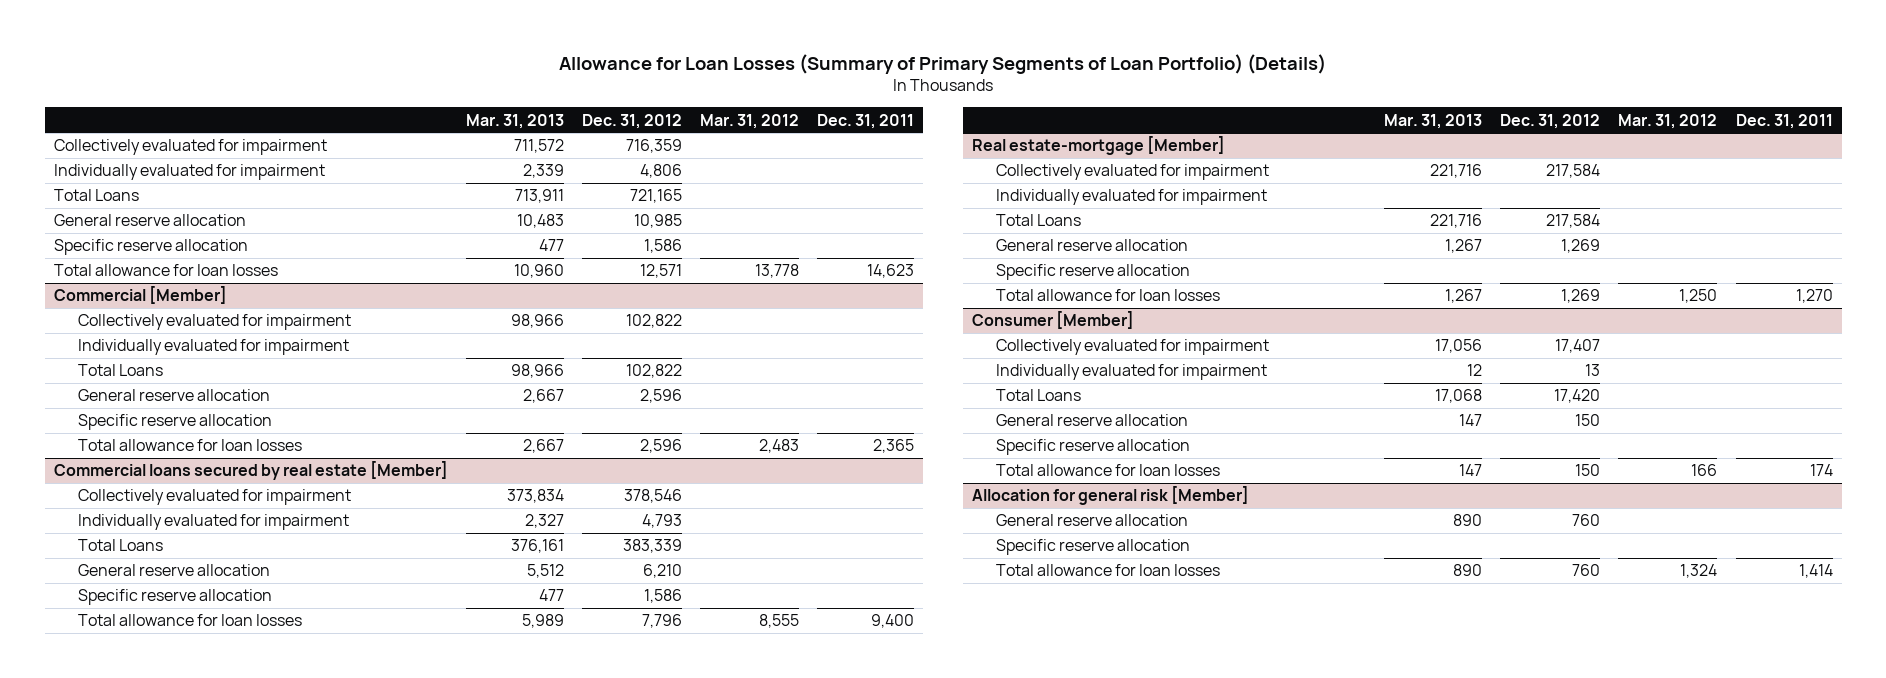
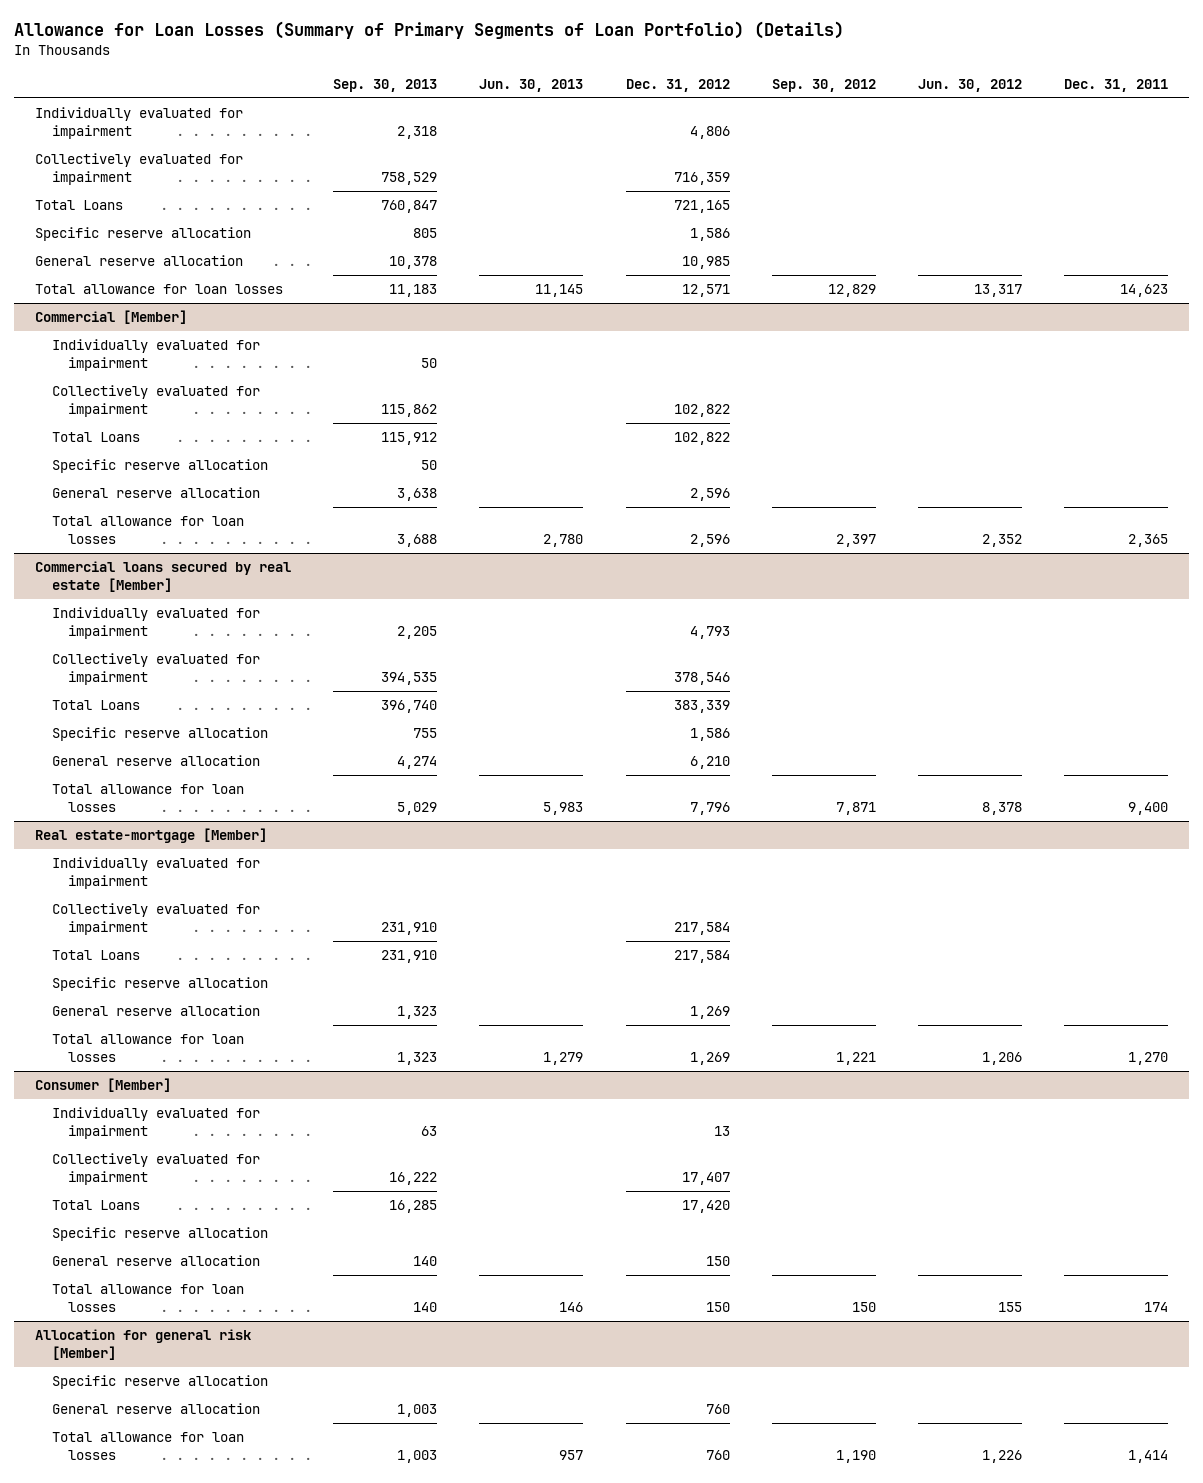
[465,113,564,129] Mar. 31, 2013 -> none
[700,113,800,129] Mar. 31, 2012 -> none
none -> [333,78,438,92] Sep. 30, 2013
none -> [479,78,584,92] Jun. 30, 2013
none -> [771,78,876,92] Sep. 30, 2012
none -> [918,78,1023,92] Jun. 30, 2012
[53,139,327,156] Collectively evaluated for impairment -> [35,153,244,186] Collectively evaluated for impairment
[53,214,246,227] General reserve allocation -> [35,255,244,267] General reserve allocation
[77,314,351,331] Collectively evaluated for impairment -> [51,385,260,418] Collectively evaluated for impairment
[77,389,270,402] General reserve allocation -> [51,487,260,499] General reserve allocation
[77,489,351,506] Collectively evaluated for impairment -> [51,653,260,686] Collectively evaluated for impairment
[77,564,270,577] General reserve allocation -> [51,755,260,767] General reserve allocation
[996,164,1270,181] Collectively evaluated for impairment -> [51,903,260,936] Collectively evaluated for impairment
[996,239,1189,252] General reserve allocation -> [51,1005,260,1017] General reserve allocation
[996,339,1270,356] Collectively evaluated for impairment -> [51,1153,260,1186] Collectively evaluated for impairment
[996,414,1189,427] General reserve allocation -> [51,1255,260,1267] General reserve allocation
[996,514,1189,527] General reserve allocation -> [51,1403,260,1415] General reserve allocation

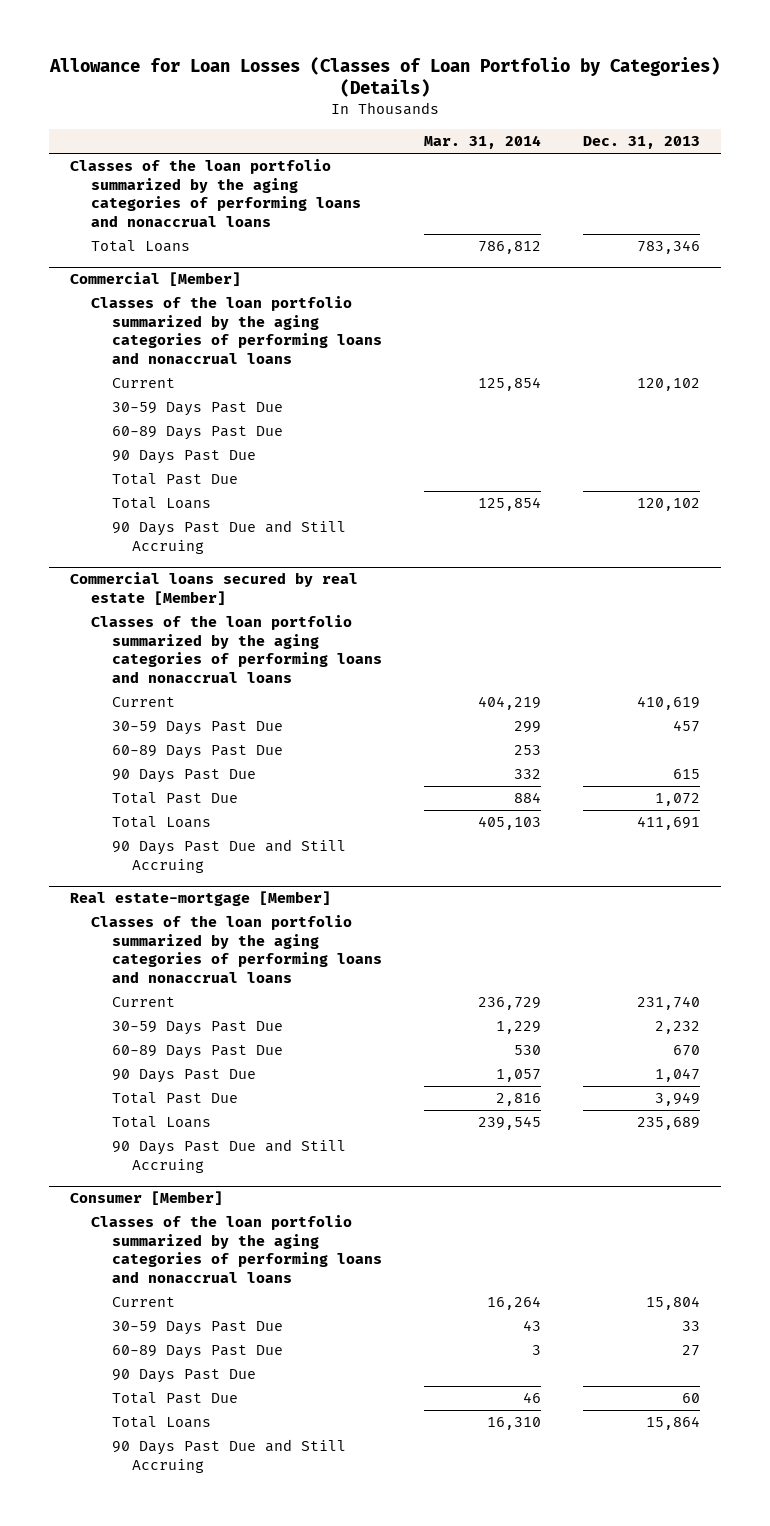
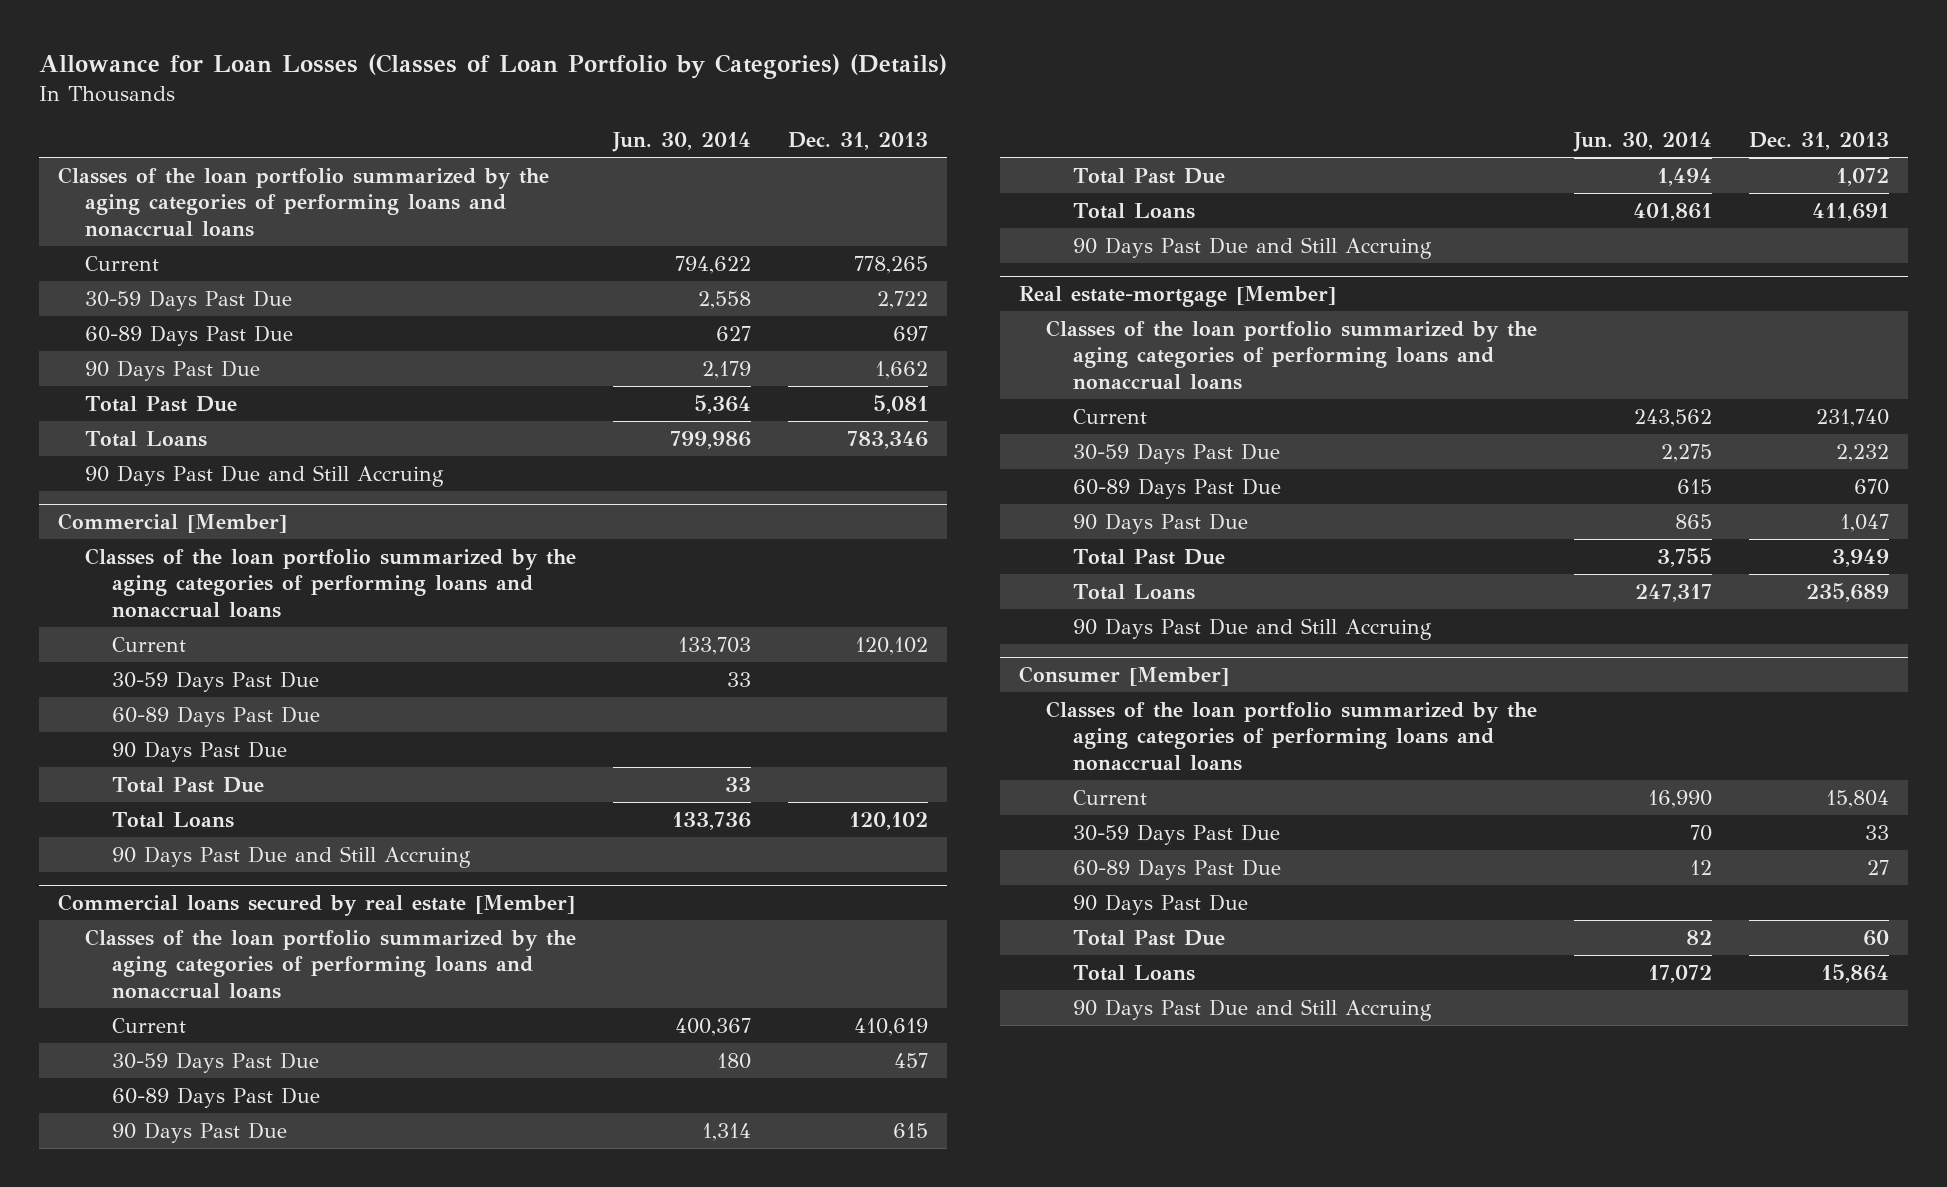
[423,135,541,150] Mar. 31, 2014 -> none
none -> [612,132,752,153] Jun. 30, 2014
none -> [84,255,159,271] Current
none -> [84,289,292,311] 30-59 Days Past Due
none -> [84,324,293,346] 60-89 Days Past Due
none -> [84,359,260,381] 90 Days Past Due
none -> [84,395,237,412] Total Past Due
none -> [84,464,444,487] 90 Days Past Due and Still Accruing

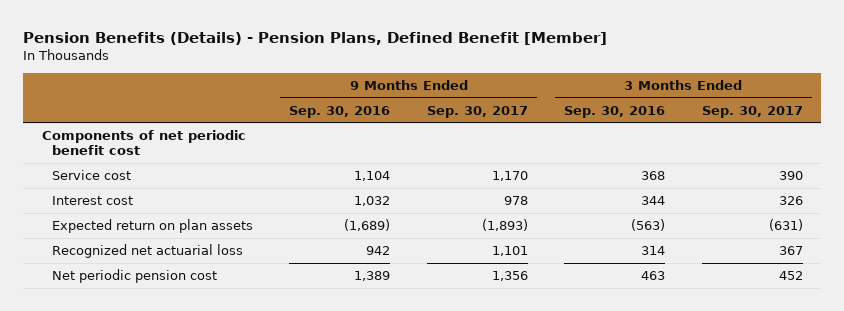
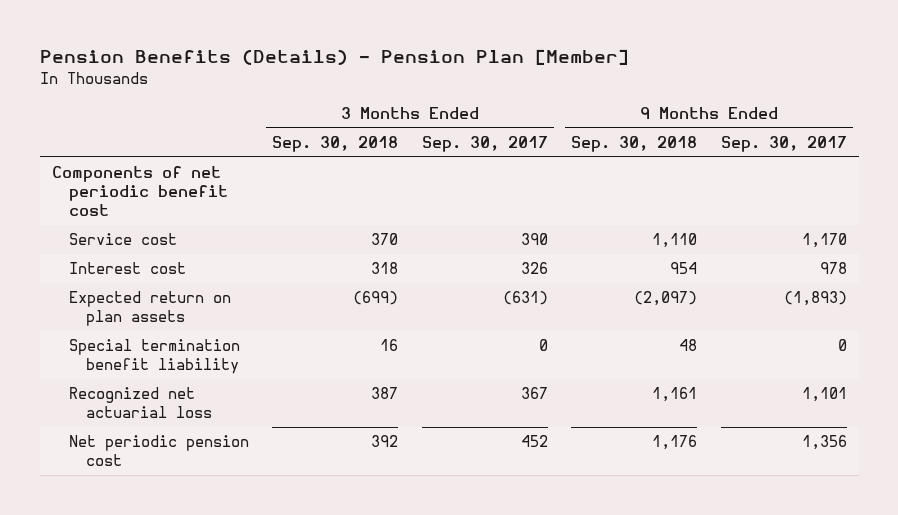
[23,32,608,46] Pension Benefits (Details) - Pension Plans, Defined Benefit [Member] -> [39,49,629,66] Pension Benefits (Details) - Pension Plan [Member]
[289,105,391,118] Sep. 30, 2016 -> none
[564,105,666,118] Sep. 30, 2016 -> none
none -> [272,135,399,152] Sep. 30, 2018
none -> [571,135,698,152] Sep. 30, 2018
none -> [68,339,240,375] Special termination benefit liability

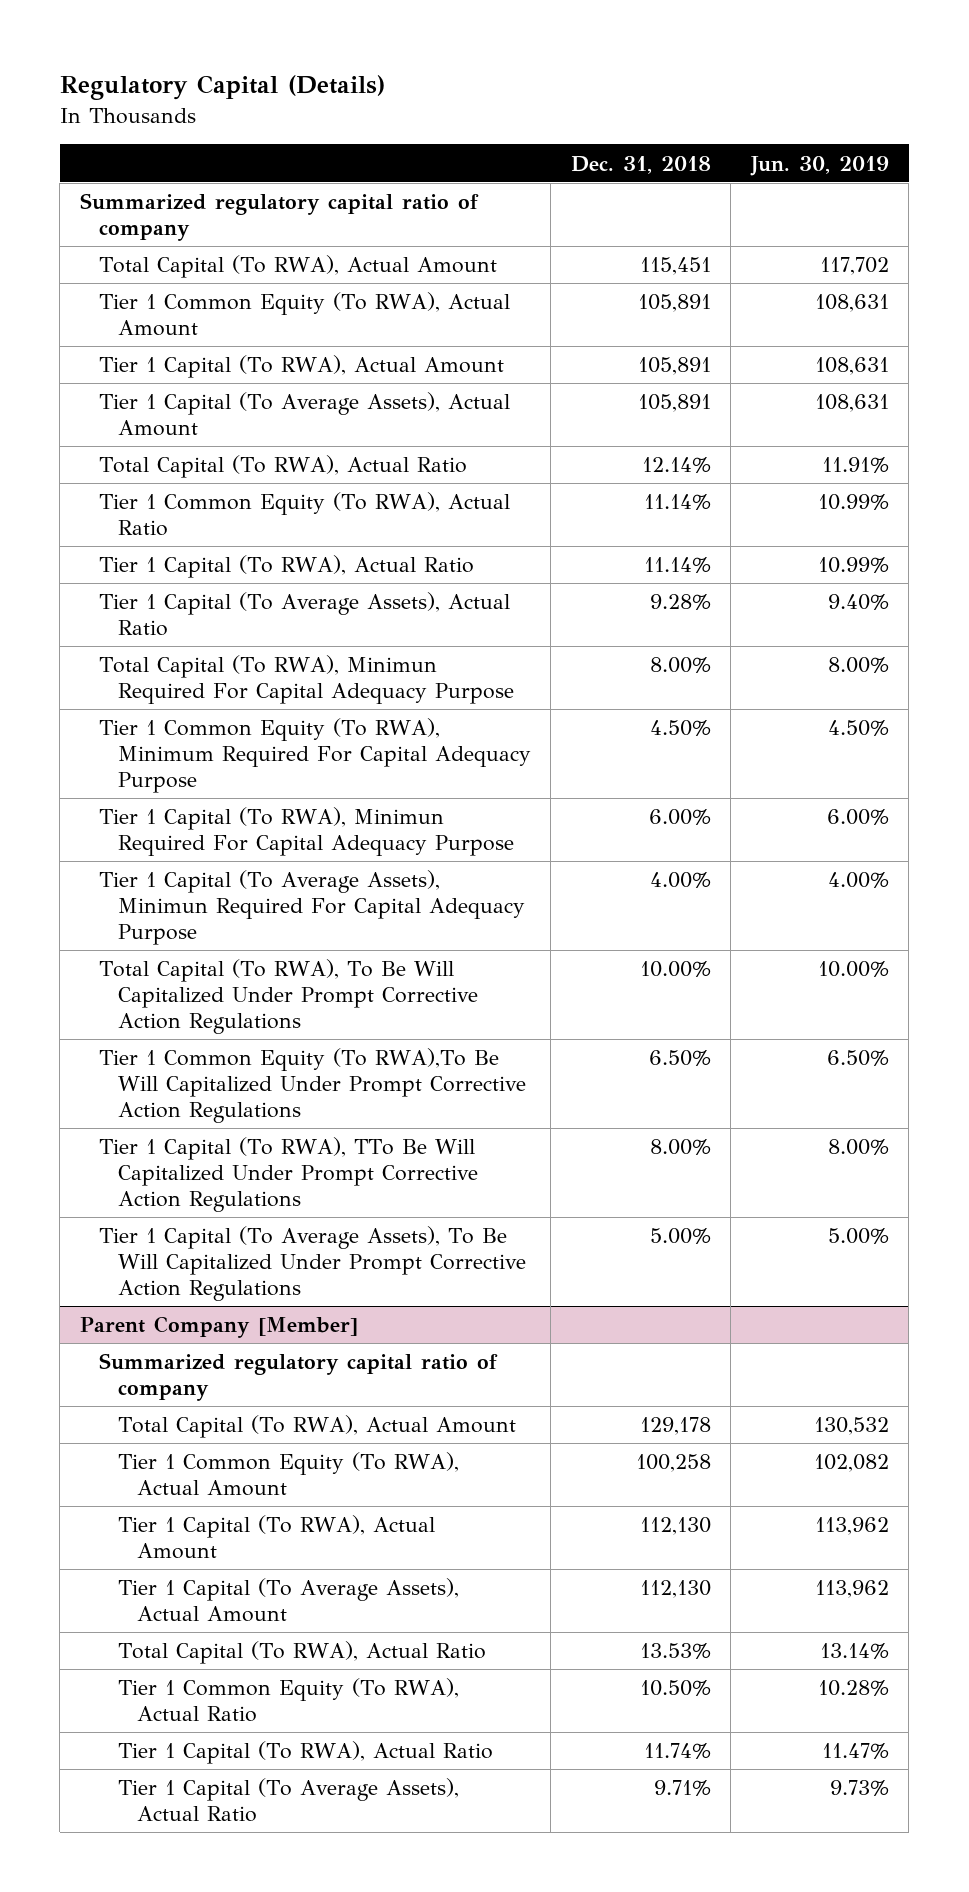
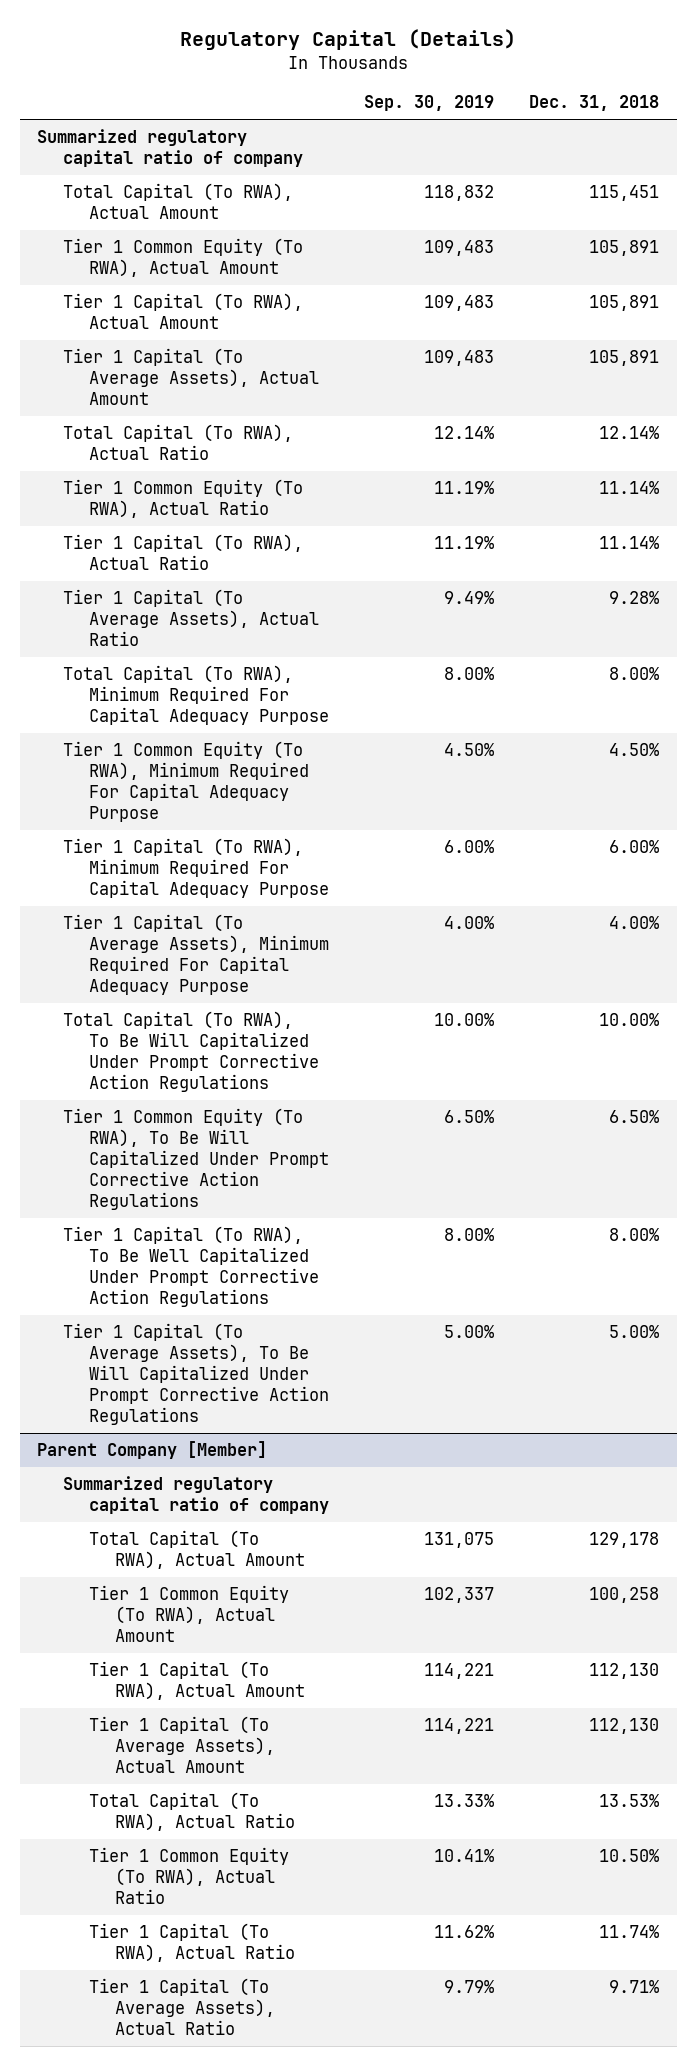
[749,155,889,176] Jun. 30, 2019 -> none
none -> [364,95,495,112] Sep. 30, 2019
[98,655,514,704] Total Capital (To RWA), Minimun Required For Capital Adequacy Purpose -> [63,665,330,726] Total Capital (To RWA), Minimum Required For Capital Adequacy Purpose
[98,807,514,856] Tier 1 Capital (To RWA), Minimun Required For Capital Adequacy Purpose -> [63,838,330,899] Tier 1 Capital (To RWA), Minimum Required For Capital Adequacy Purpose
[98,870,525,945] Tier 1 Capital (To Average Assets), Minimun Required For Capital Adequacy Purpose -> [63,914,330,996] Tier 1 Capital (To Average Assets), Minimum Required For Capital Adequacy Purpose
[98,1048,526,1123] Tier 1 Common Equity (To RWA),To Be Will Capitalized Under Prompt Corrective Action Regulations -> [63,1108,330,1210] Tier 1 Common Equity (To RWA), To Be Will Capitalized Under Prompt Corrective Action Regulations
[98,1137,478,1212] Tier 1 Capital (To RWA), TTo Be Will Capitalized Under Prompt Corrective Action Regulations -> [63,1226,320,1308] Tier 1 Capital (To RWA), To Be Well Capitalized Under Prompt Corrective Action Regulations

